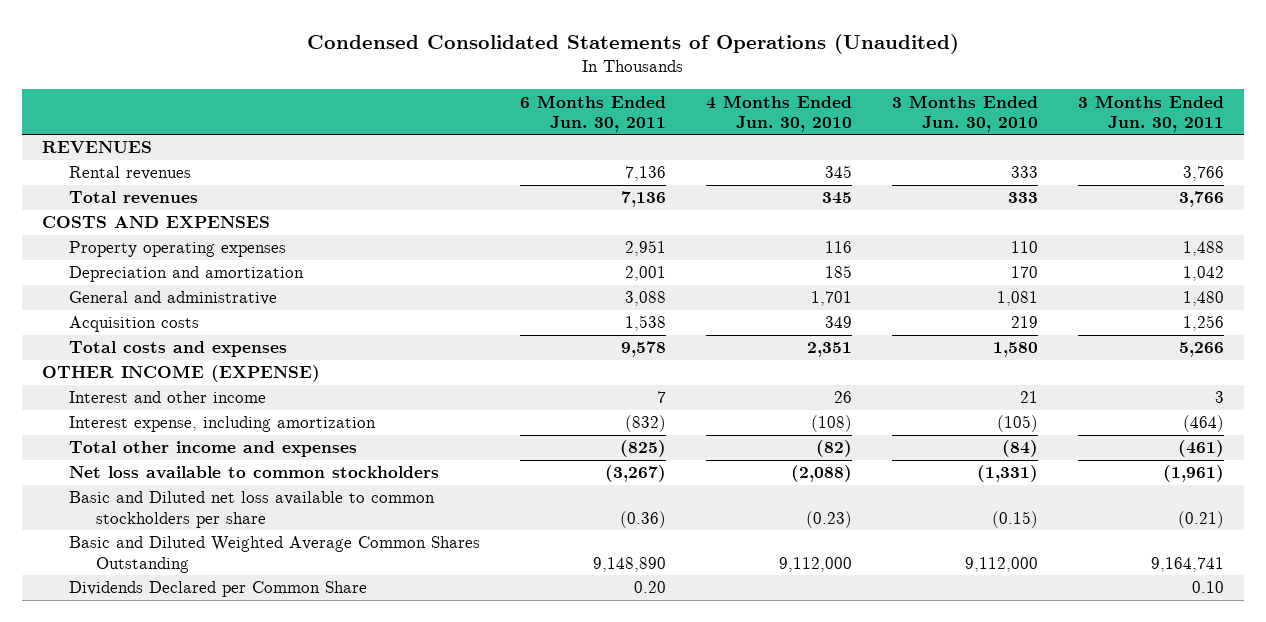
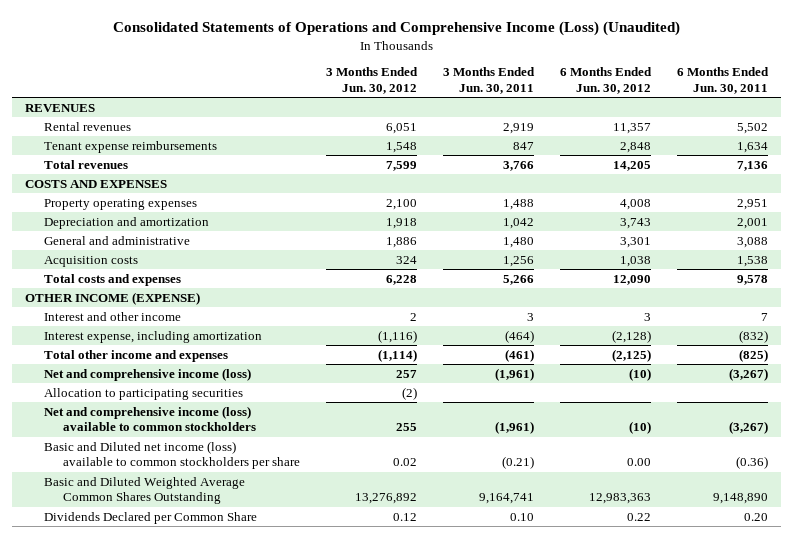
[307,33,960,54] Condensed Consolidated Statements of Operations (Unaudited) -> [112,21,680,37] Consolidated Statements of Operations and Comprehensive Income (Loss) (Unaudited)
[705,94,852,132] 4 Months Ended Jun. 30, 2010 -> none
[891,94,1038,132] 3 Months Ended Jun. 30, 2010 -> none
none -> [326,67,419,94] 3 Months Ended Jun. 30, 2012
none -> [560,67,653,94] 6 Months Ended Jun. 30, 2012
[624,166,666,182] 7,136 -> [737,122,769,134] 5,502
[1182,166,1224,182] 3,766 -> [503,122,535,134] 2,919
none -> [44,140,218,153] Tenant expense reimbursements
none -> [44,367,252,381] Net and comprehensive income (loss)
none -> [44,387,244,400] Allocation to participating securities
[68,466,439,480] Net loss available to common stockholders -> [44,405,257,432] Net and comprehensive income (loss) available to common stockholders
[68,491,435,528] Basic and Diluted net loss available to common stockholders per share -> [44,440,301,470] Basic and Diluted net income (loss) available to common stockholders per share

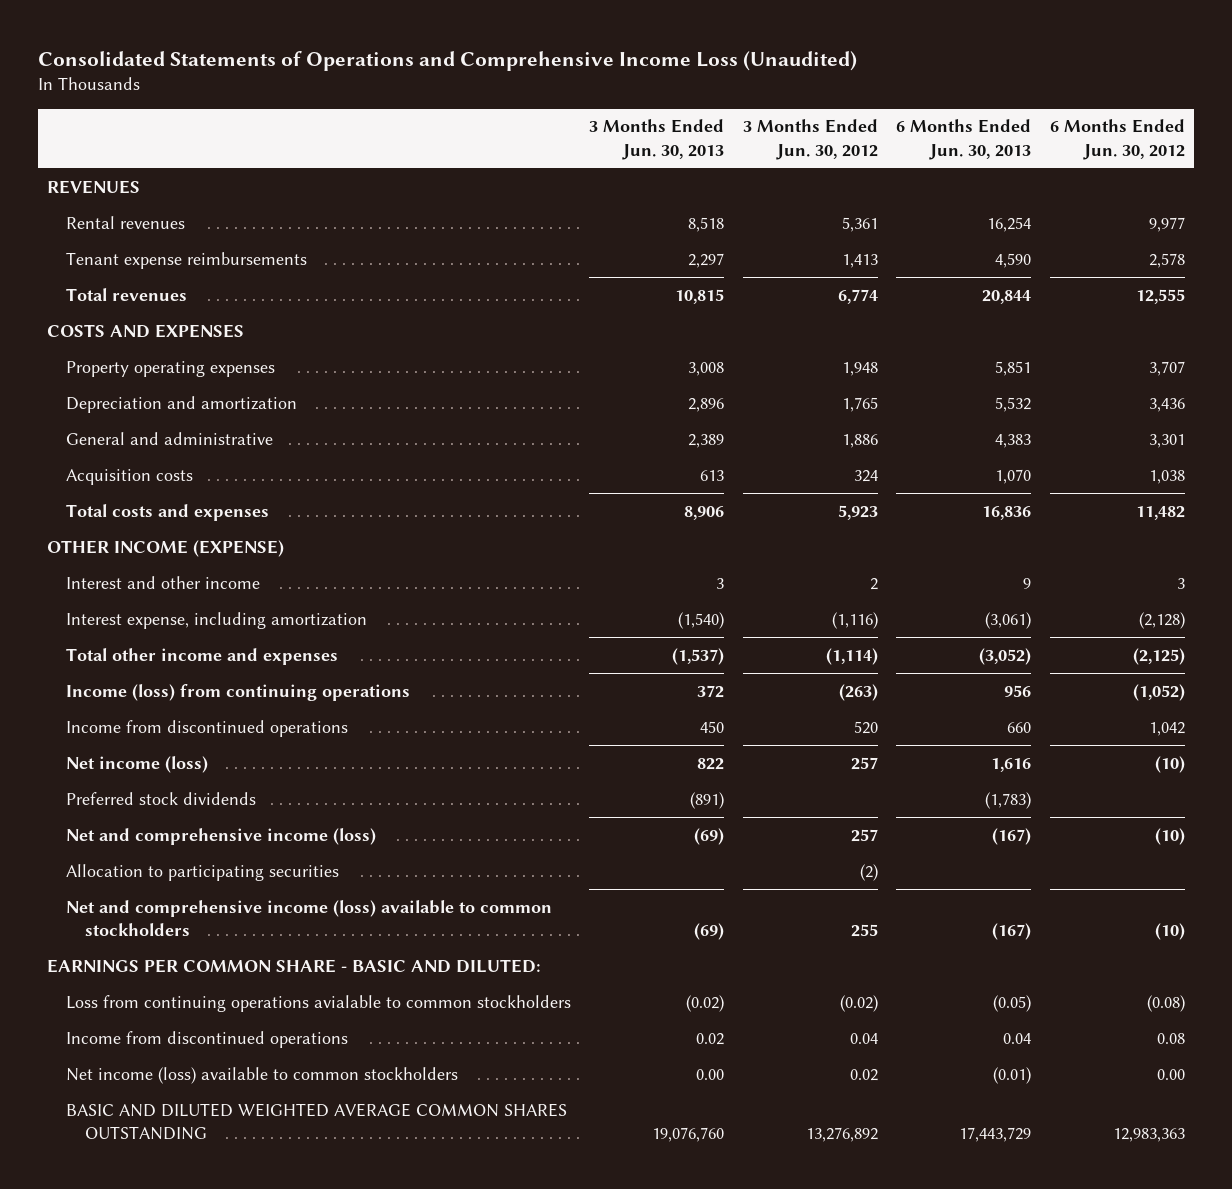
[112,21,680,37] Consolidated Statements of Operations and Comprehensive Income (Loss) (Unaudited) -> [37,50,857,71] Consolidated Statements of Operations and Comprehensive Income Loss (Unaudited)
[443,67,536,94] 3 Months Ended Jun. 30, 2011 -> none
[677,67,770,94] 6 Months Ended Jun. 30, 2011 -> none
none -> [589,119,725,160] 3 Months Ended Jun. 30, 2013
none -> [896,119,1032,160] 6 Months Ended Jun. 30, 2013
[386,122,418,134] 6,051 -> [841,216,878,232] 5,361
[613,122,652,134] 11,357 -> [1148,216,1185,232] 9,977
[386,141,418,153] 1,548 -> [841,253,878,268] 1,413
[620,141,652,153] 2,848 -> [1148,252,1185,268] 2,578
[386,160,418,171] 7,599 -> [837,288,878,304] 6,774
[613,160,652,171] 14,205 -> [1135,288,1185,304] 12,555
[386,198,418,210] 2,100 -> [841,361,878,376] 1,948
[620,198,652,210] 4,008 -> [1148,360,1185,376] 3,707
[386,217,418,229] 1,918 -> [841,396,878,412] 1,765
[620,217,652,229] 3,743 -> [1148,397,1185,412] 3,436
[386,274,418,285] 6,228 -> [837,504,878,520] 5,923
[613,274,652,285] 12,090 -> [1135,505,1185,520] 11,482
none -> [65,683,410,701] Income (loss) from continuing operations
none -> [65,719,348,737] Income from discontinued operations
none -> [65,755,208,773] Net income (loss)
none -> [65,791,256,805] Preferred stock dividends
[44,511,258,524] Dividends Declared per Common Share -> none
none -> [47,958,542,973] EARNINGS PER COMMON SHARE - BASIC AND DILUTED:
none -> [65,994,571,1012] Loss from continuing operations avialable to common stockholders
none -> [65,1030,348,1048] Income from discontinued operations
[44,440,301,470] Basic and Diluted net income (loss) available to common stockholders per share -> [65,1066,458,1084] Net income (loss) available to common stockholders
[44,476,246,505] Basic and Diluted Weighted Average Common Shares Outstanding -> [65,1102,567,1141] BASIC AND DILUTED WEIGHTED AVERAGE COMMON SHARES OUTSTANDING

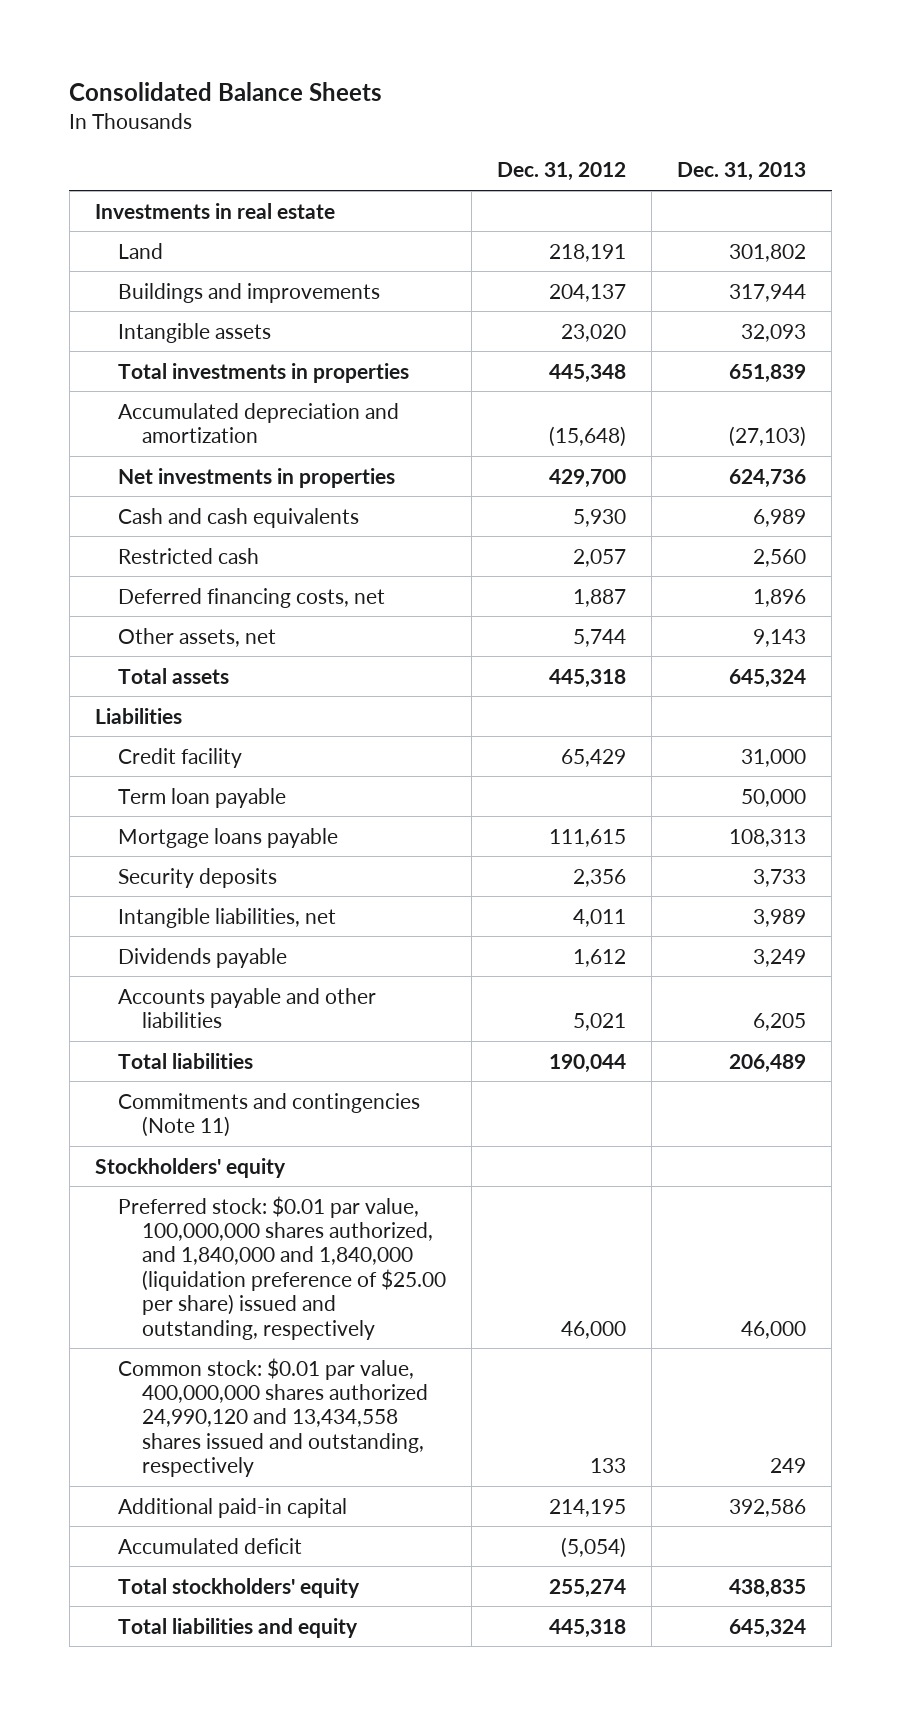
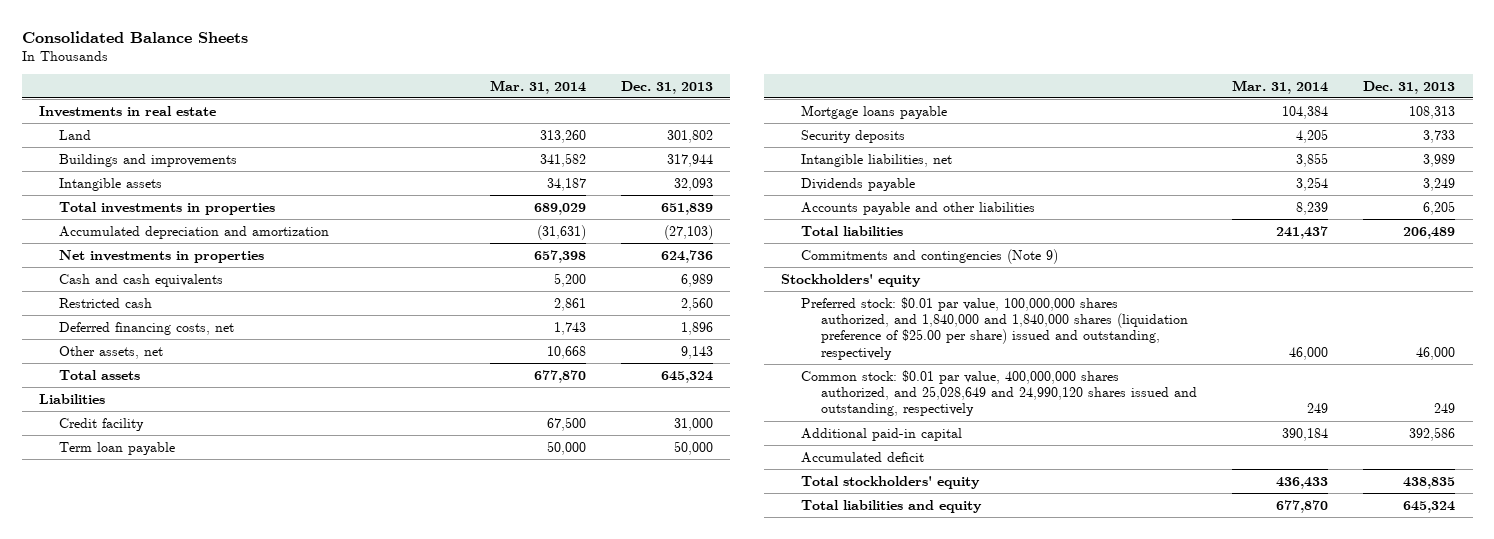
[496,162,626,182] Dec. 31, 2012 -> none
none -> [489,79,586,94] Mar. 31, 2014
[118,1092,421,1137] Commitments and contingencies (Note 11) -> [801,248,1059,264] Commitments and contingencies (Note 9)
[118,1195,446,1340] Preferred stock: $0.01 par value, 100,000,000 shares authorized, and 1,840,000 and 1,840,000 (liquidation preference of $25.00 per share) issued and outstanding, respectively -> [801,296,1188,360] Preferred stock: $0.01 par value, 100,000,000 shares authorized, and 1,840,000 and 1,840,000 shares (liquidation preference of $25.00 per share) issued and outstanding, respectively
[118,1357,428,1478] Common stock: $0.01 par value, 400,000,000 shares authorized 24,990,120 and 13,434,558 shares issued and outstanding, respectively -> [801,369,1197,417] Common stock: $0.01 par value, 400,000,000 shares authorized, and 25,028,649 and 24,990,120 shares issued and outstanding, respectively

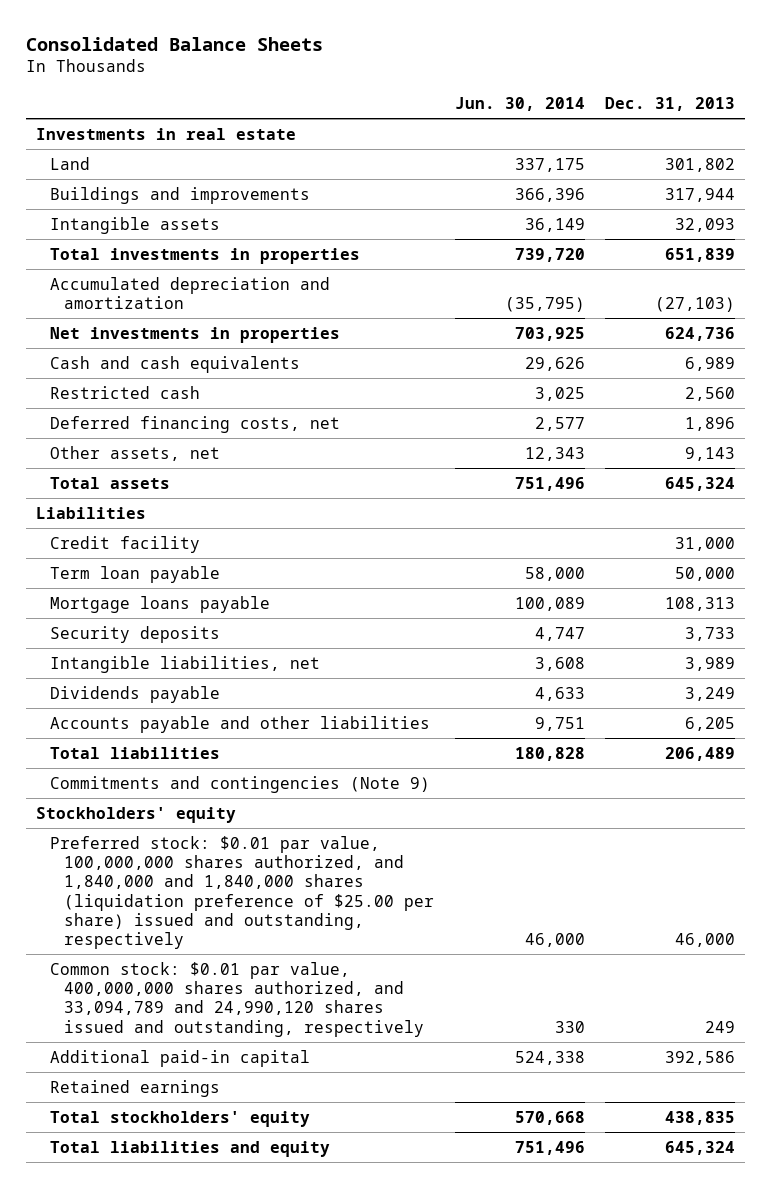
[489,79,586,94] Mar. 31, 2014 -> none
none -> [454,97,585,112] Jun. 30, 2014
[801,369,1197,417] Common stock: $0.01 par value, 400,000,000 shares authorized, and 25,028,649 and 24,990,120 shares issued and outstanding, respectively -> [50,961,424,1037] Common stock: $0.01 par value, 400,000,000 shares authorized, and 33,094,789 and 24,990,120 shares issued and outstanding, respectively
[801,451,925,463] Accumulated deficit -> [50,1079,221,1097] Retained earnings

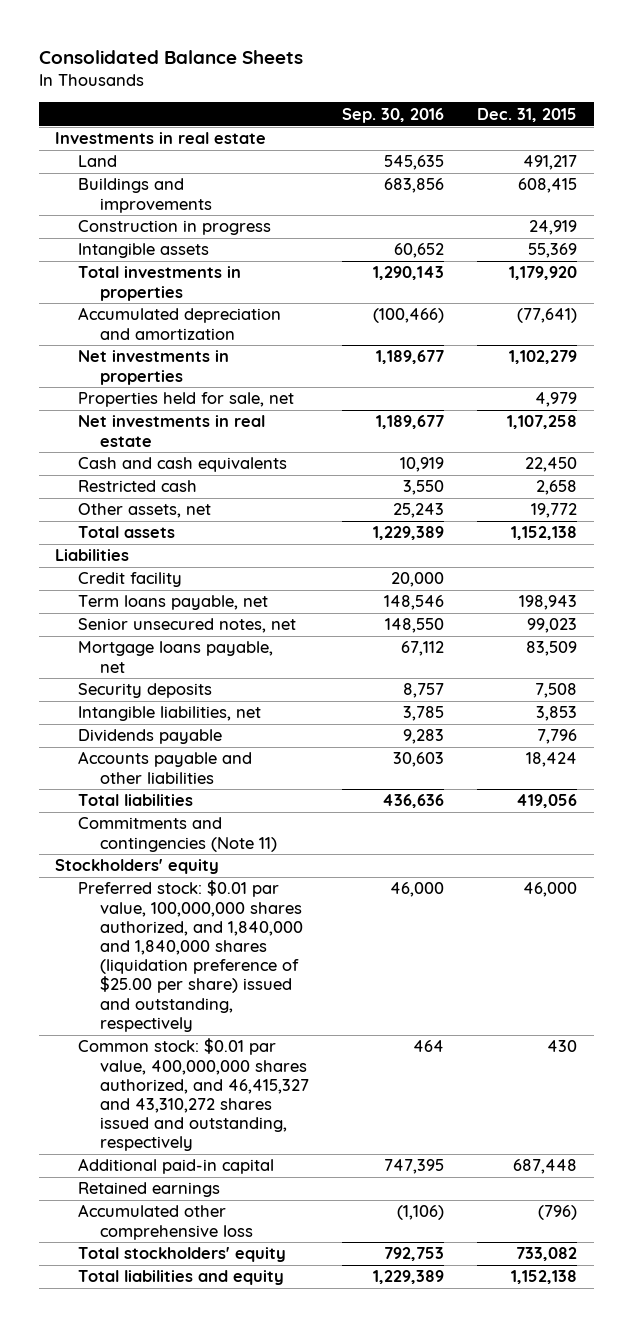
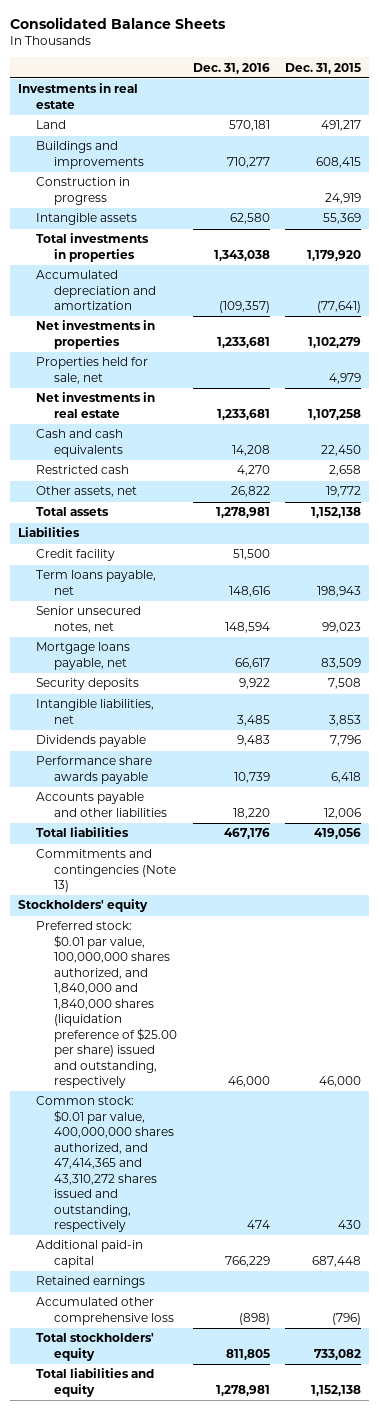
[342,107,445,123] Sep. 30, 2016 -> none
none -> [192,62,270,74] Dec. 31, 2016
none -> [35,756,152,784] Performance share awards payable
[526,752,578,768] 18,424 -> [324,807,362,819] 12,006
[77,817,278,852] Commitments and contingencies (Note 11) -> [35,849,176,893] Commitments and contingencies (Note 13)
[77,1038,310,1152] Common stock: $0.01 par value, 400,000,000 shares authorized, and 46,415,327 and 43,310,272 shares issued and outstanding, respectively -> [35,1096,174,1233] Common stock: $0.01 par value, 400,000,000 shares authorized, and 47,414,365 and 43,310,272 shares issued and outstanding, respectively

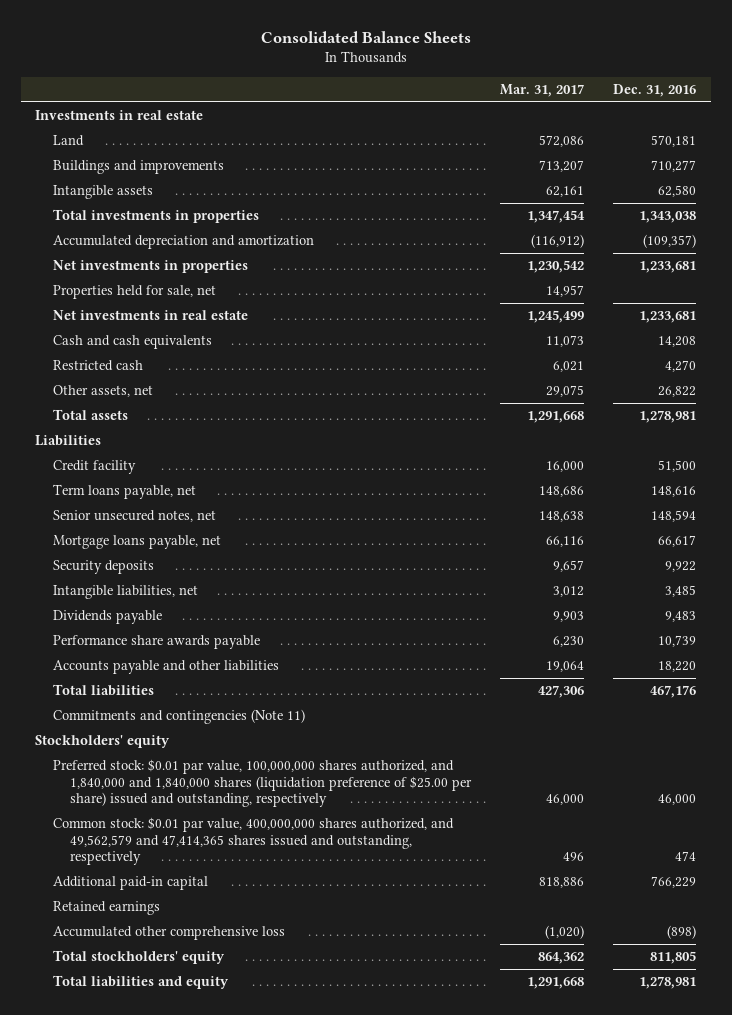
[285,62,362,74] Dec. 31, 2015 -> none
none -> [500,83,585,97] Mar. 31, 2017
[35,177,130,205] Construction in progress -> none
[35,849,176,893] Commitments and contingencies (Note 13) -> [52,709,305,725] Commitments and contingencies (Note 11)
[35,1096,174,1233] Common stock: $0.01 par value, 400,000,000 shares authorized, and 47,414,365 and 43,310,272 shares issued and outstanding, respectively -> [52,817,454,866] Common stock: $0.01 par value, 400,000,000 shares authorized, and 49,562,579 and 47,414,365 shares issued and outstanding, respectively

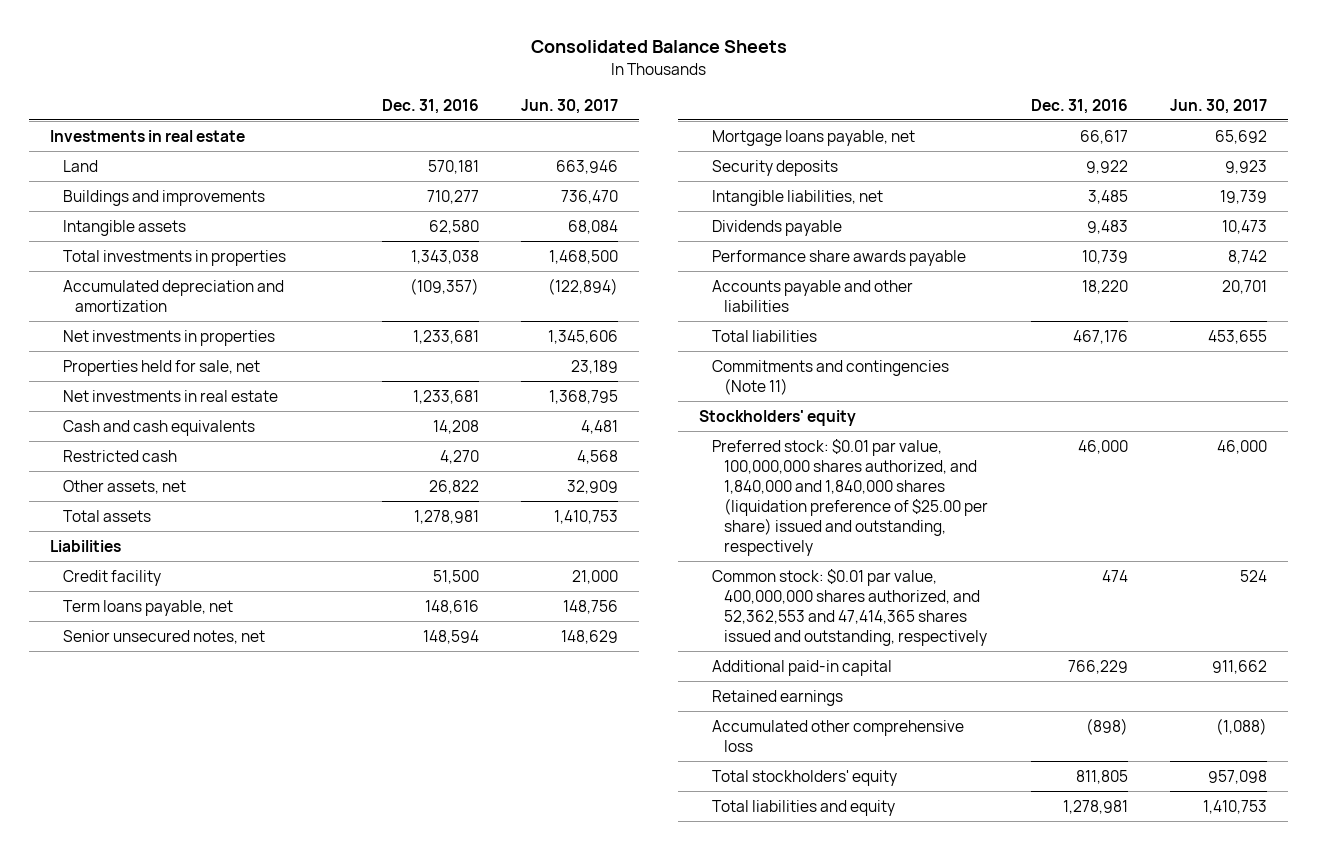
[500,83,585,97] Mar. 31, 2017 -> none
none -> [520,98,618,114] Jun. 30, 2017
[52,817,454,866] Common stock: $0.01 par value, 400,000,000 shares authorized, and 49,562,579 and 47,414,365 shares issued and outstanding, respectively -> [711,568,988,646] Common stock: $0.01 par value, 400,000,000 shares authorized, and 52,362,553 and 47,414,365 shares issued and outstanding, respectively

